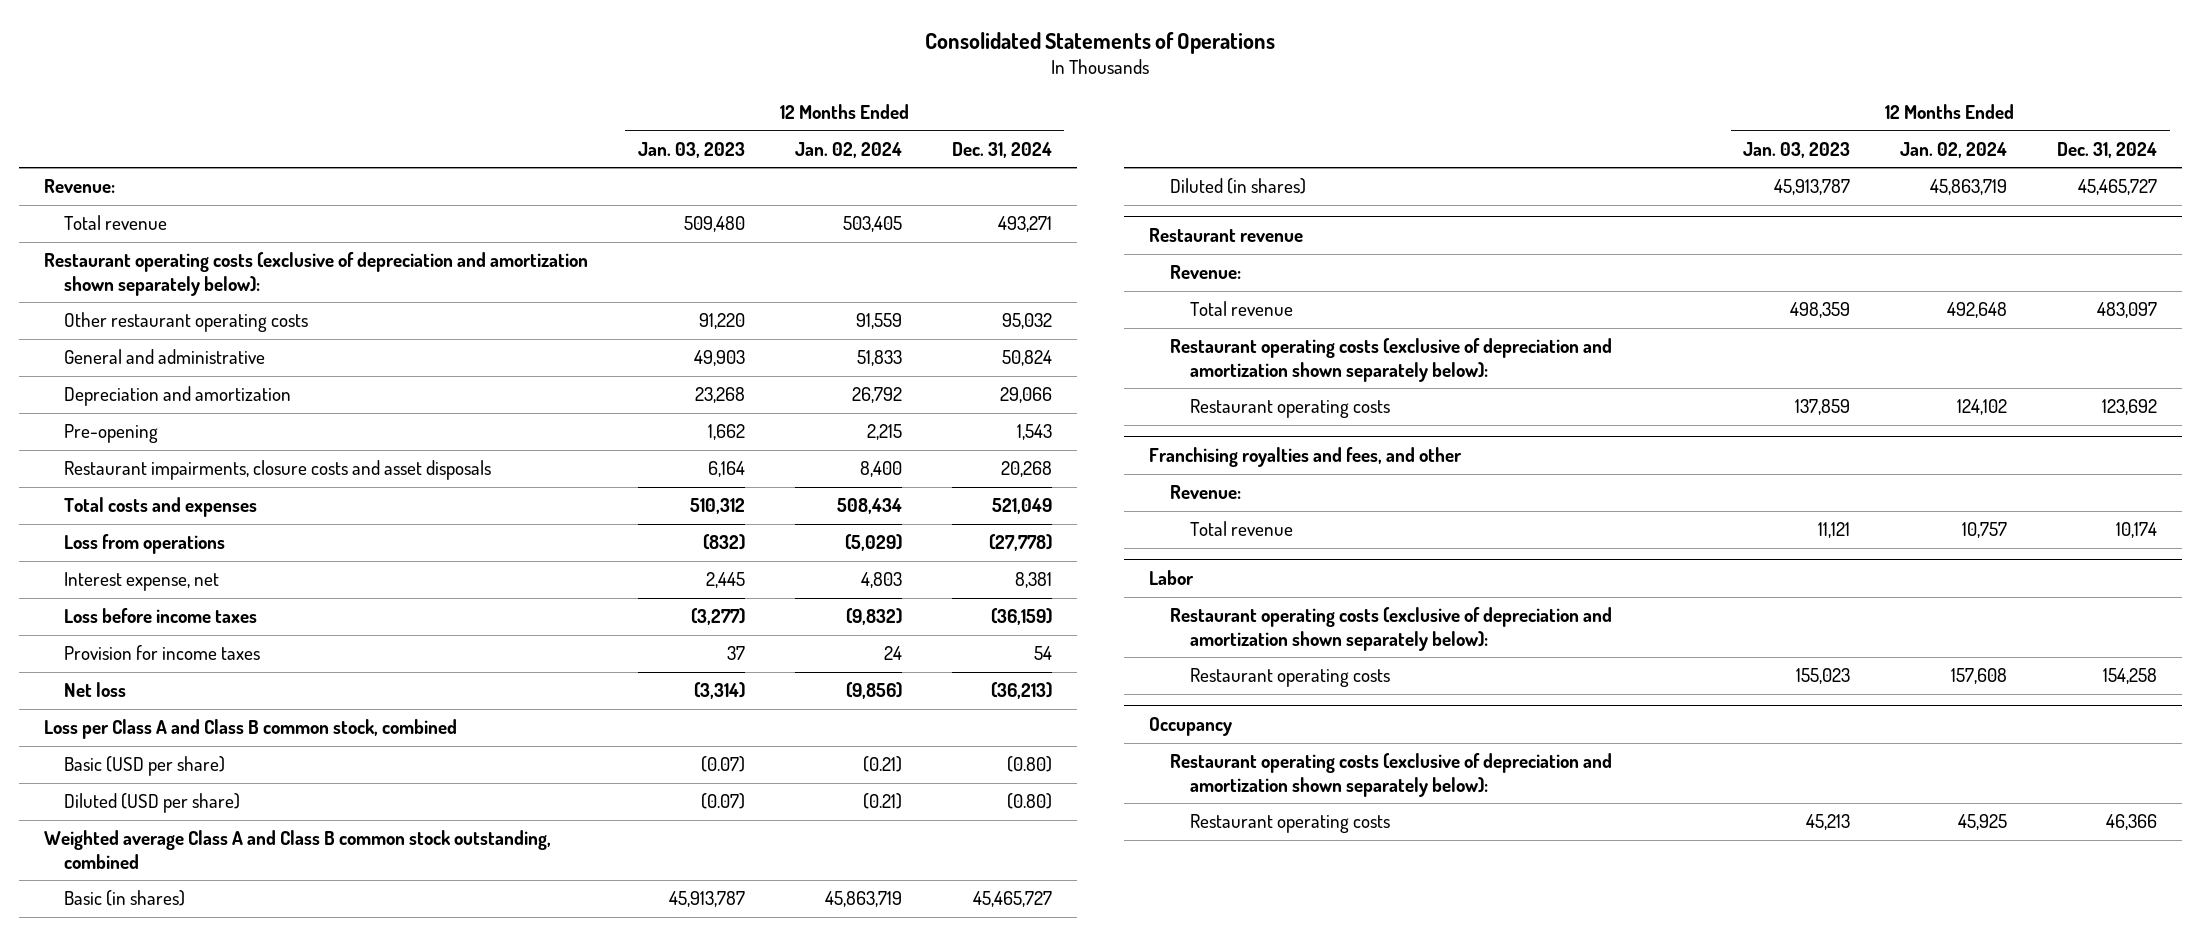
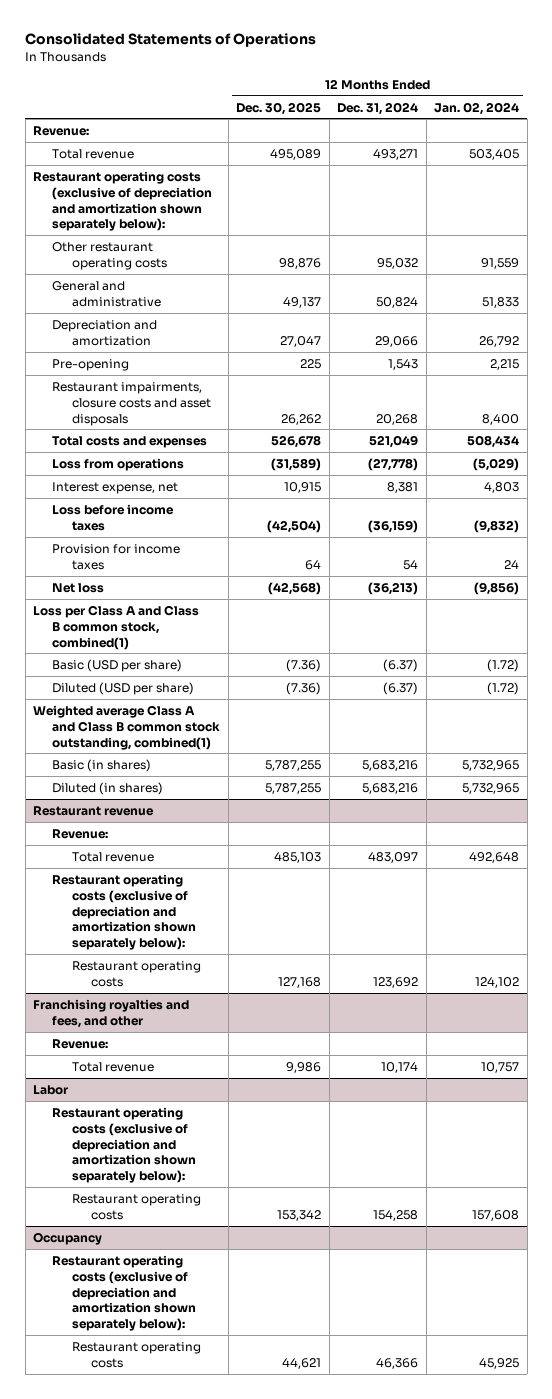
[637,141,745,158] Jan. 03, 2023 -> none
none -> [236,101,322,115] Dec. 30, 2025
[43,719,457,740] Loss per Class A and Class B common stock, combined -> [33,604,200,650] Loss per Class A and Class B common stock, combined(1)
[862,756,902,773] (0.21) -> [487,658,520,672] (1.72)
[1006,756,1052,773] (0.80) -> [383,658,419,672] (6.37)
[862,793,902,810] (0.21) -> [487,681,520,695] (1.72)
[1006,793,1052,810] (0.80) -> [383,681,419,695] (6.37)
[43,830,551,869] Weighted average Class A and Class B common stock outstanding, combined -> [33,704,221,750] Weighted average Class A and Class B common stock outstanding, combined(1)
[824,891,902,908] 45,863,719 -> [462,759,520,771] 5,732,965
[972,891,1052,908] 45,465,727 -> [362,759,419,771] 5,683,216
[1930,179,2008,196] 45,863,719 -> [462,782,520,794] 5,732,965
[2078,179,2158,196] 45,465,727 -> [362,782,419,794] 5,683,216

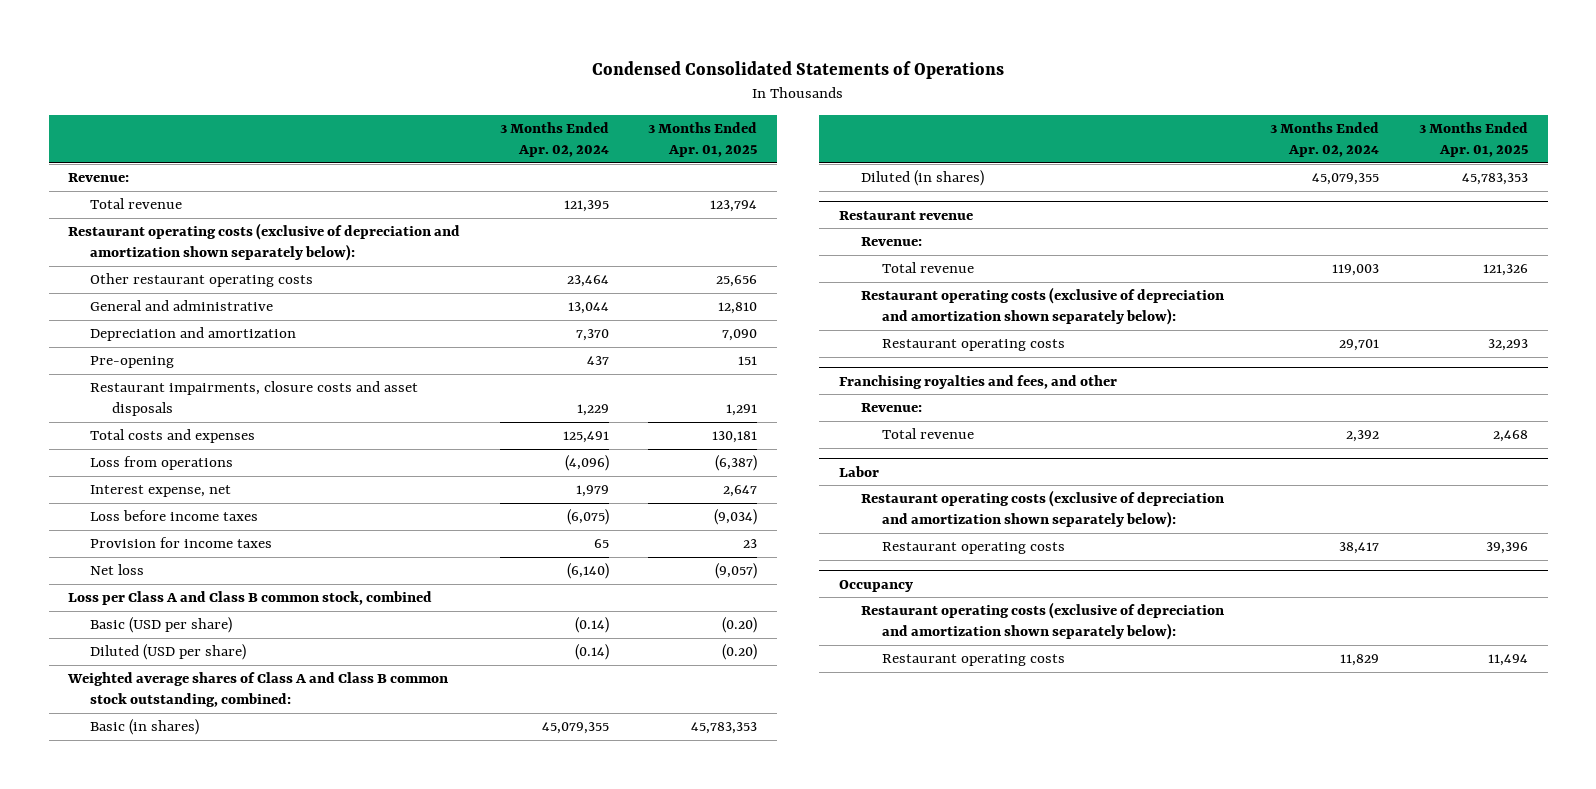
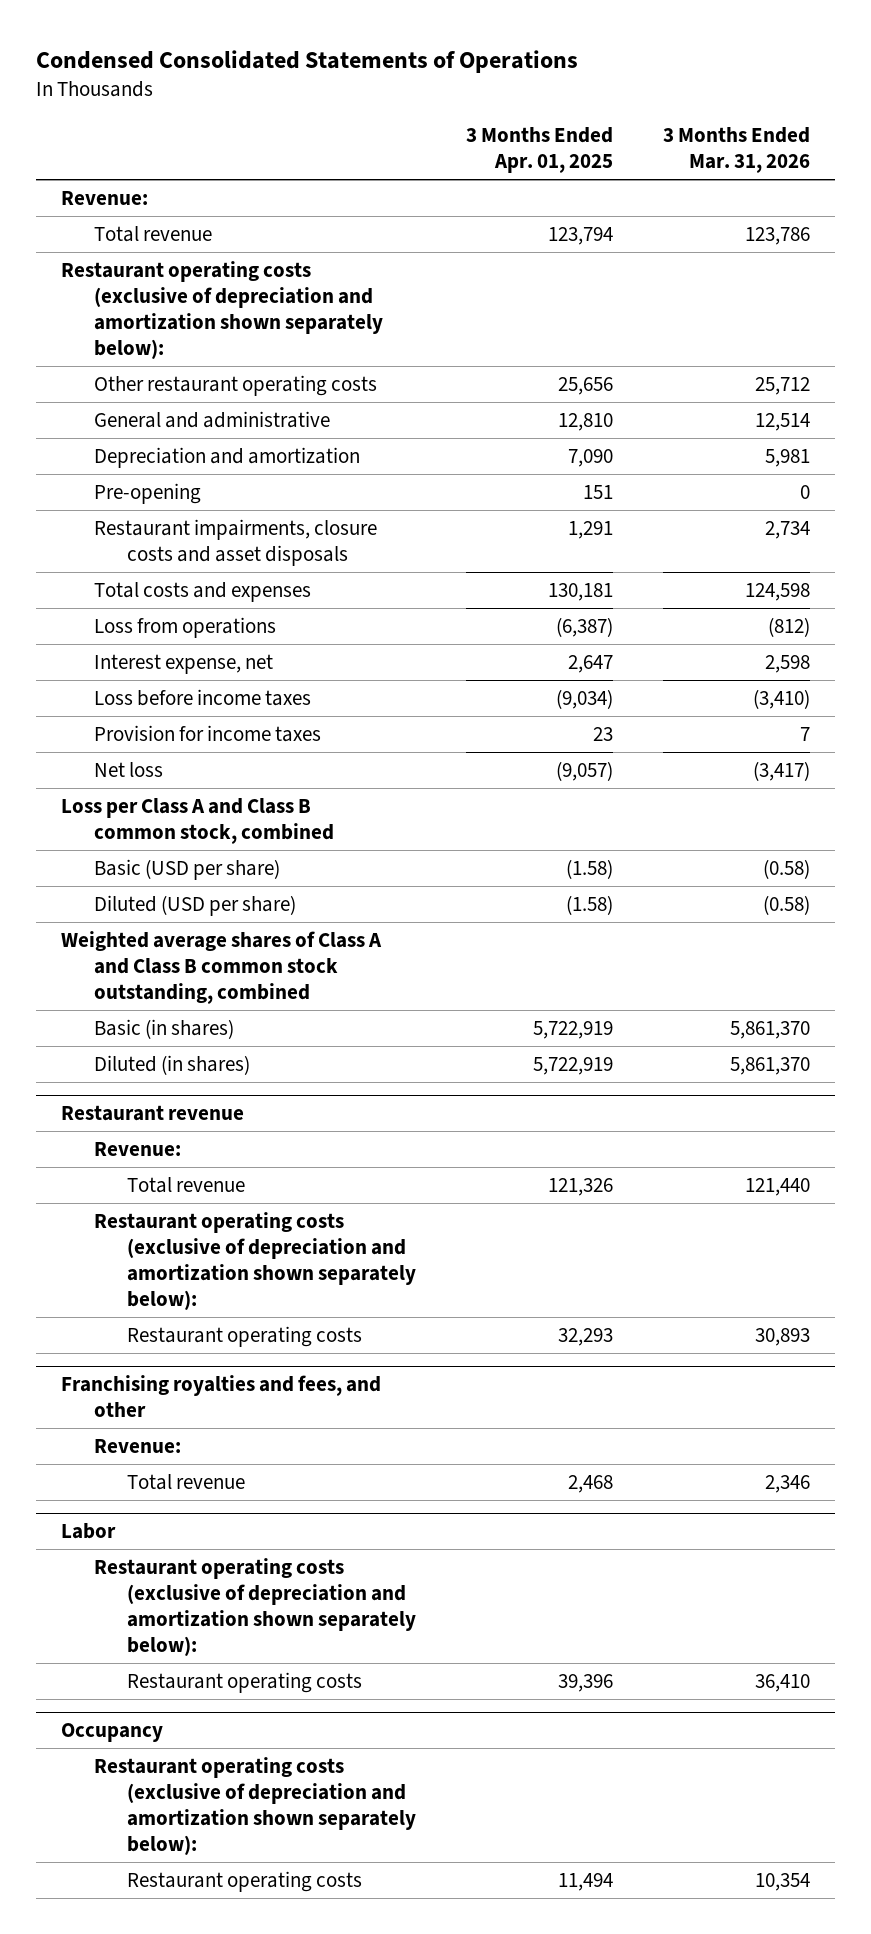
[499,121,609,158] 3 Months Ended Apr. 02, 2024 -> none
none -> [663,126,811,174] 3 Months Ended Mar. 31, 2026
[722,617,758,634] (0.20) -> [566,858,614,879] (1.58)
[722,644,758,661] (0.20) -> [566,894,614,915] (1.58)
[67,672,449,708] Weighted average shares of Class A and Class B common stock outstanding, combined: -> [60,930,382,1004] Weighted average shares of Class A and Class B common stock outstanding, combined
[691,722,758,735] 45,783,353 -> [533,1020,614,1039] 5,722,919
[1461,173,1528,186] 45,783,353 -> [533,1056,614,1075] 5,722,919

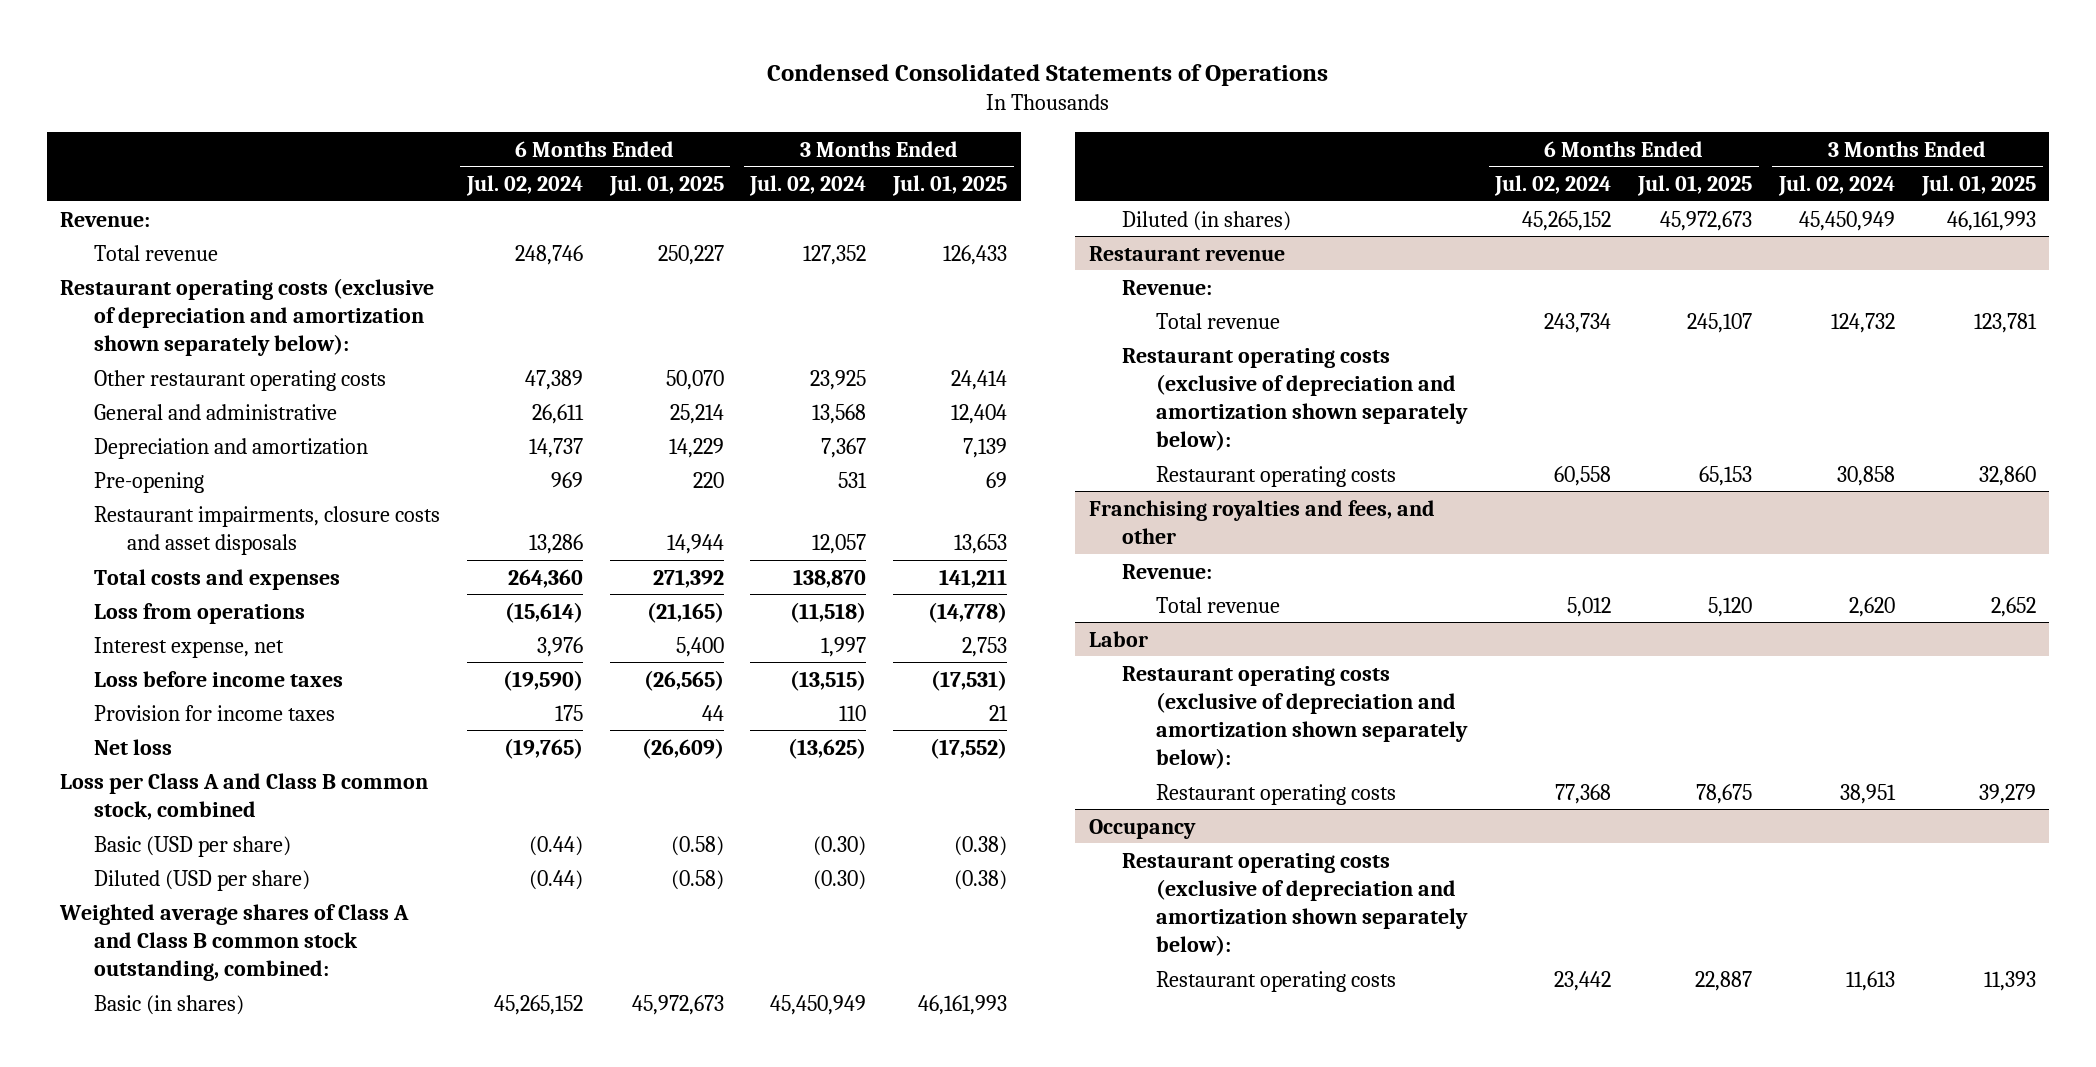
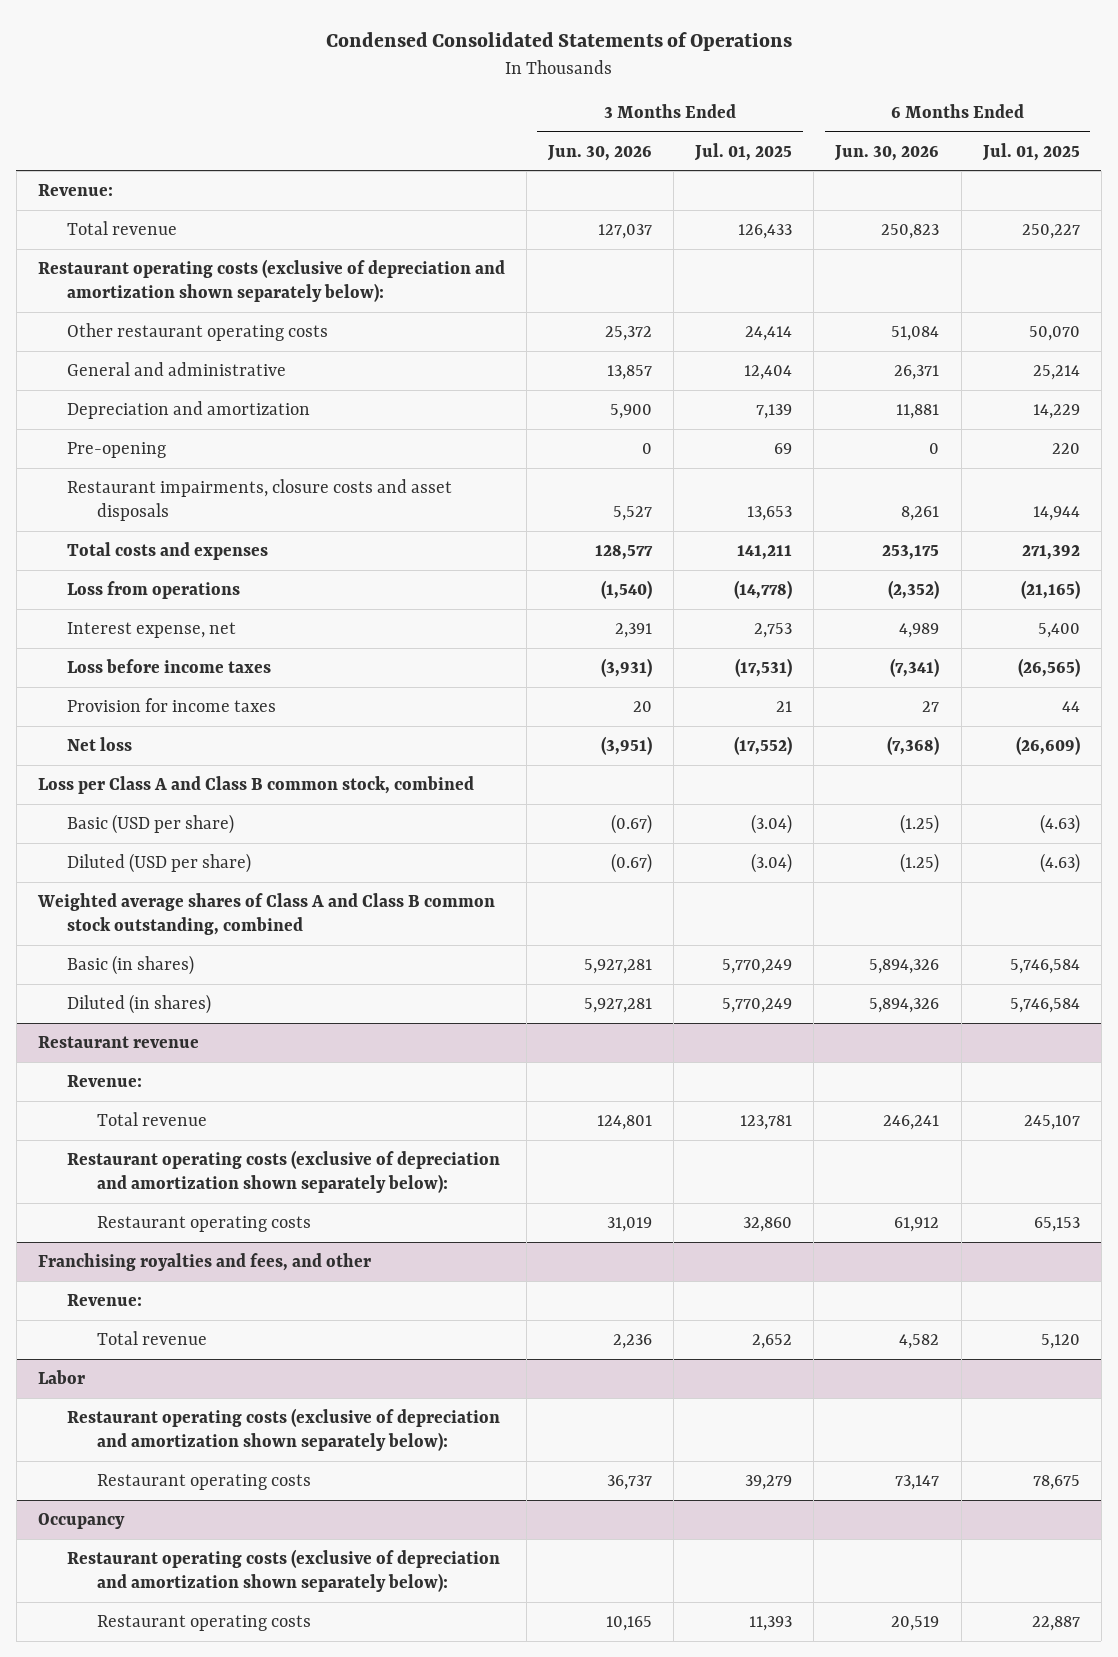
[465,175,583,197] Jul. 02, 2024 -> none
[749,175,867,197] Jul. 02, 2024 -> none
none -> [547,144,653,161] Jun. 30, 2026
none -> [834,144,940,161] Jun. 30, 2026
[670,835,724,856] (0.58) -> [1039,813,1080,834] (4.63)
[954,835,1008,856] (0.38) -> [751,813,793,834] (3.04)
[670,869,724,890] (0.58) -> [1039,852,1080,873] (4.63)
[954,869,1008,890] (0.38) -> [751,852,793,873] (3.04)
[59,903,410,981] Weighted average shares of Class A and Class B common stock outstanding, combined: -> [36,892,495,936] Weighted average shares of Class A and Class B common stock outstanding, combined
[631,994,724,1015] 45,972,673 -> [1009,958,1080,974] 5,746,584
[918,994,1008,1015] 46,161,993 -> [722,958,793,974] 5,770,249
[1660,210,1753,231] 45,972,673 -> [1009,997,1080,1013] 5,746,584
[1946,210,2036,231] 46,161,993 -> [722,997,793,1013] 5,770,249

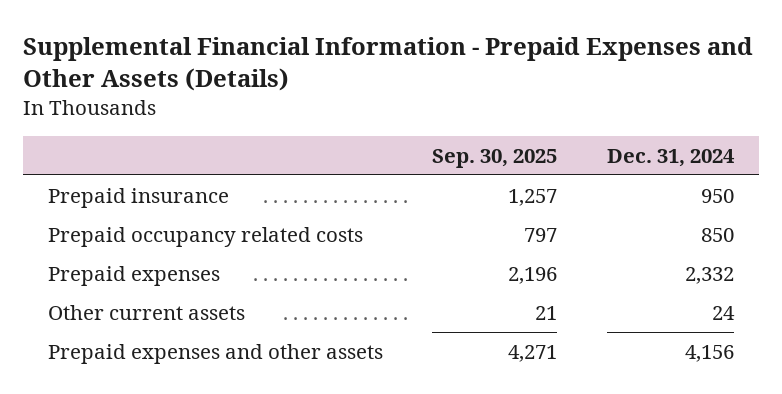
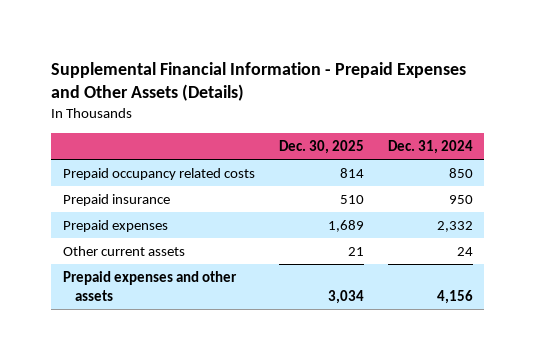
[432,148,558,168] Sep. 30, 2025 -> none
none -> [278,140,364,155] Dec. 30, 2025
[47,187,229,208] Prepaid insurance -> [63,193,171,206] Prepaid insurance

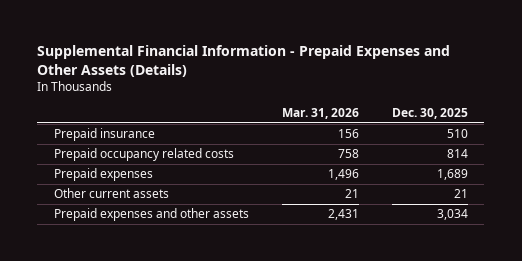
[387,140,473,155] Dec. 31, 2024 -> none
none -> [281,108,359,120] Mar. 31, 2026
[63,167,256,180] Prepaid occupancy related costs -> [53,148,234,162] Prepaid occupancy related costs

